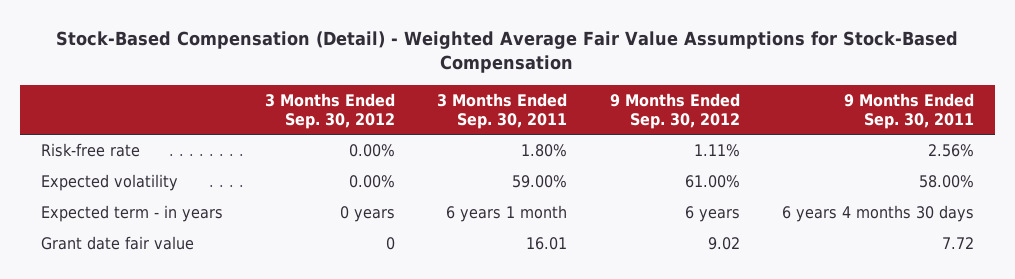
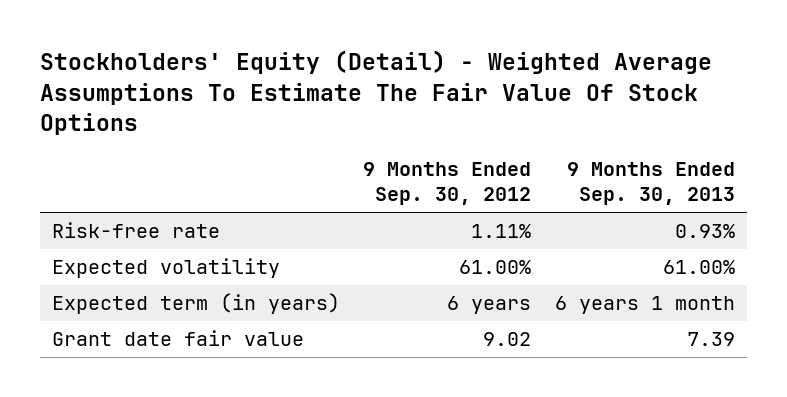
[56,30,959,74] Stock-Based Compensation (Detail) - Weighted Average Fair Value Assumptions for Stock-Based Compensation -> [39,50,712,136] Stockholders' Equity (Detail) - Weighted Average Assumptions To Estimate The Fair Value Of Stock Options
[265,93,396,129] 3 Months Ended Sep. 30, 2012 -> none
[437,93,568,129] 3 Months Ended Sep. 30, 2011 -> none
[843,93,974,129] 9 Months Ended Sep. 30, 2011 -> none
none -> [566,162,735,206] 9 Months Ended Sep. 30, 2013
[41,205,224,223] Expected term - in years -> [51,293,340,315] Expected term (in years)

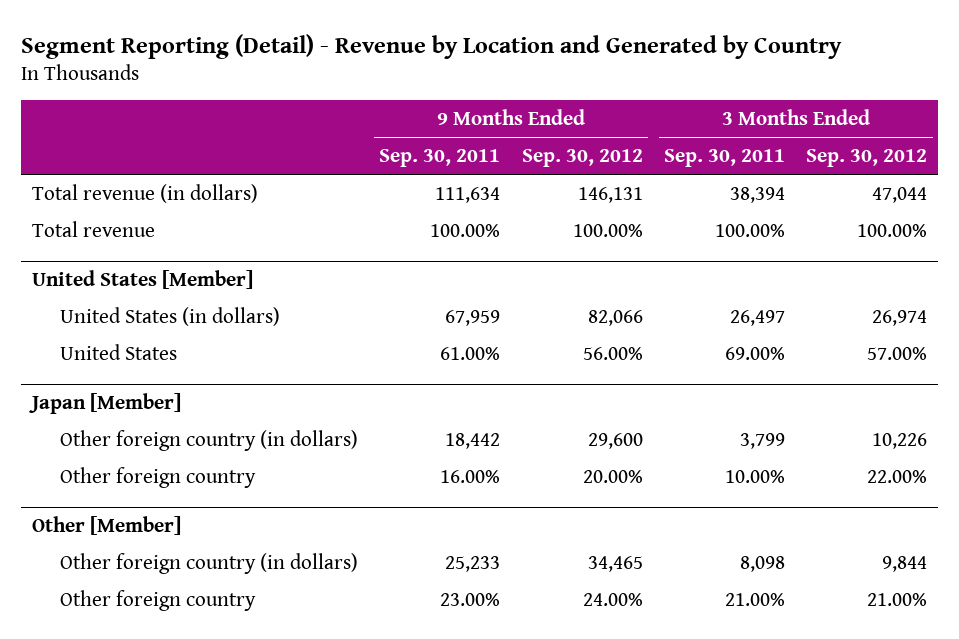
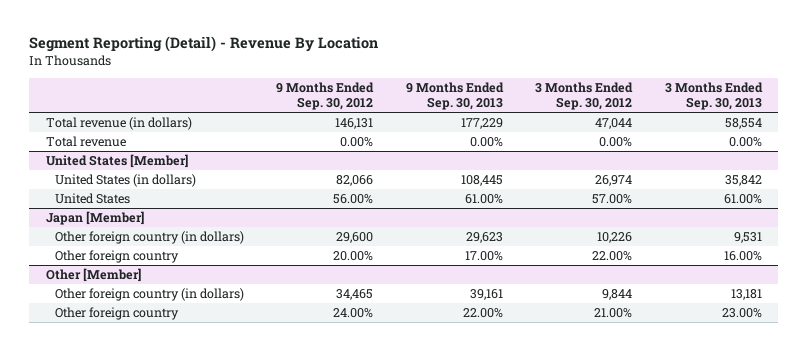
[21,33,843,59] Segment Reporting (Detail) - Revenue by Location and Generated by Country -> [29,36,379,53] Segment Reporting (Detail) - Revenue By Location
[379,148,501,167] Sep. 30, 2011 -> none
[663,148,785,167] Sep. 30, 2011 -> none
none -> [405,81,504,110] 9 Months Ended Sep. 30, 2013
none -> [665,81,764,110] 3 Months Ended Sep. 30, 2013
[572,223,643,237] 100.00% -> [340,137,374,148] 0.00%
[857,223,928,237] 100.00% -> [599,137,633,148] 0.00%

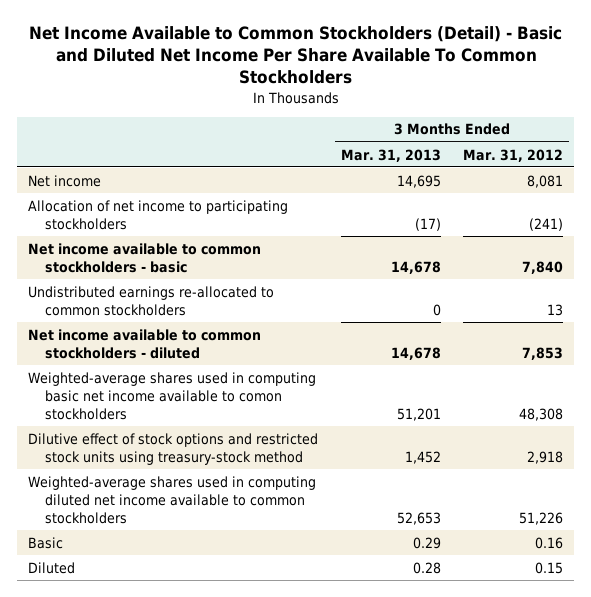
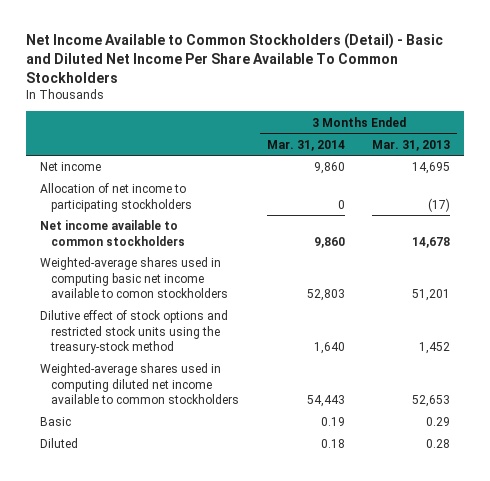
[462,148,563,162] Mar. 31, 2012 -> none
none -> [266,139,345,151] Mar. 31, 2014
[28,285,275,316] Undistributed earnings re-allocated to common stockholders -> none
[28,328,262,359] Net income available to common stockholders - diluted -> none
[28,242,262,273] Net income available to common stockholders - basic -> [40,220,186,246] Net income available to common stockholders
[28,432,319,465] Dilutive effect of stock options and restricted stock units using treasury-stock method -> [40,310,229,354] Dilutive effect of stock options and restricted stock units using the treasury-stock method

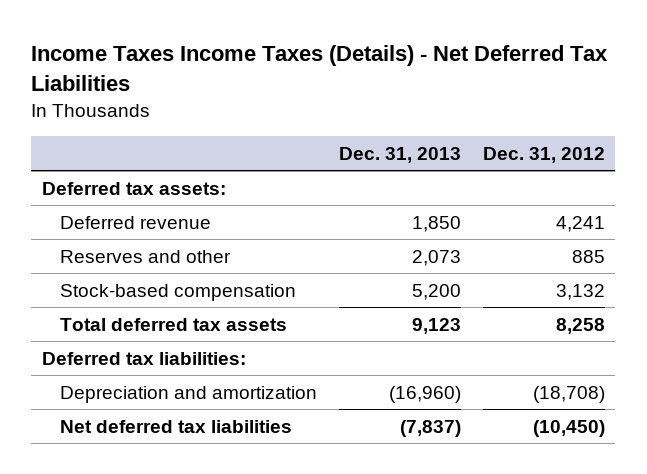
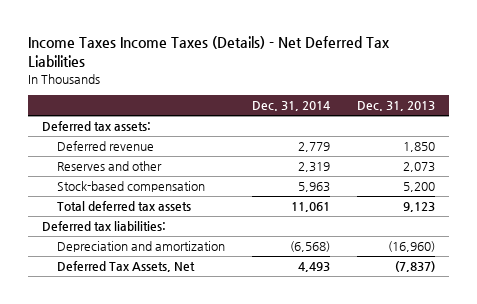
[482,146,605,163] Dec. 31, 2012 -> none
none -> [251,101,330,112] Dec. 31, 2014
[59,419,292,433] Net deferred tax liabilities -> [56,261,195,273] Deferred Tax Assets, Net

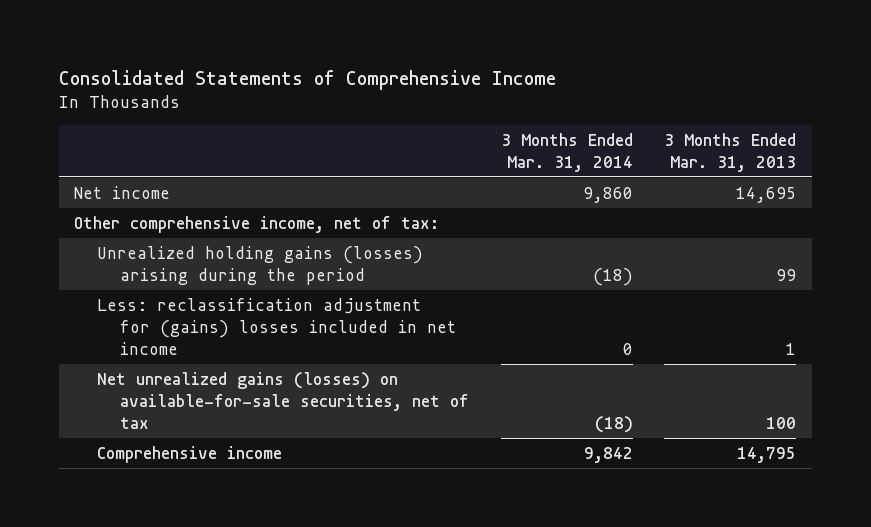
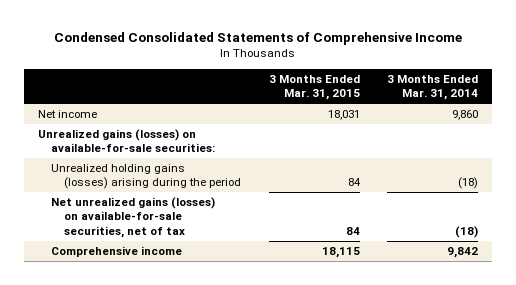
[58,69,556,90] Consolidated Statements of Comprehensive Income -> [54,31,463,45] Condensed Consolidated Statements of Comprehensive Income
[664,132,797,172] 3 Months Ended Mar. 31, 2013 -> none
none -> [268,75,360,101] 3 Months Ended Mar. 31, 2015
[74,215,440,233] Other comprehensive income, net of tax: -> none
none -> [37,129,216,153] Unrealized gains (losses) on available-for-sale securities:
[97,297,457,355] Less: reclassification adjustment for (gains) losses included in net income -> none

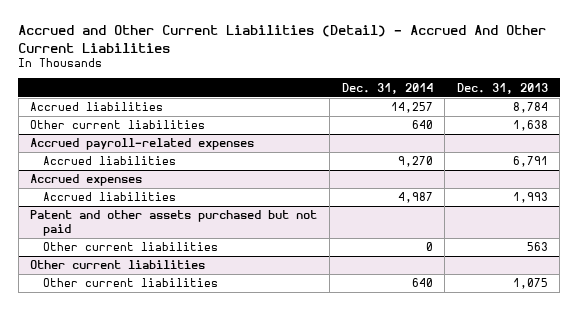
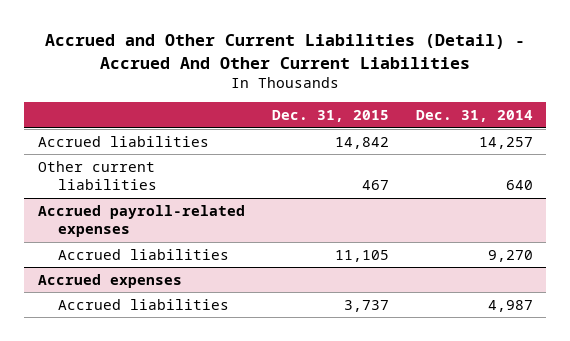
[456,82,548,94] Dec. 31, 2013 -> none
none -> [271,110,389,123] Dec. 31, 2015
[30,210,318,236] Patent and other assets purchased but not paid -> none
[43,242,219,252] Other current liabilities -> none
[30,260,206,270] Other current liabilities -> none
[43,278,219,288] Other current liabilities -> none

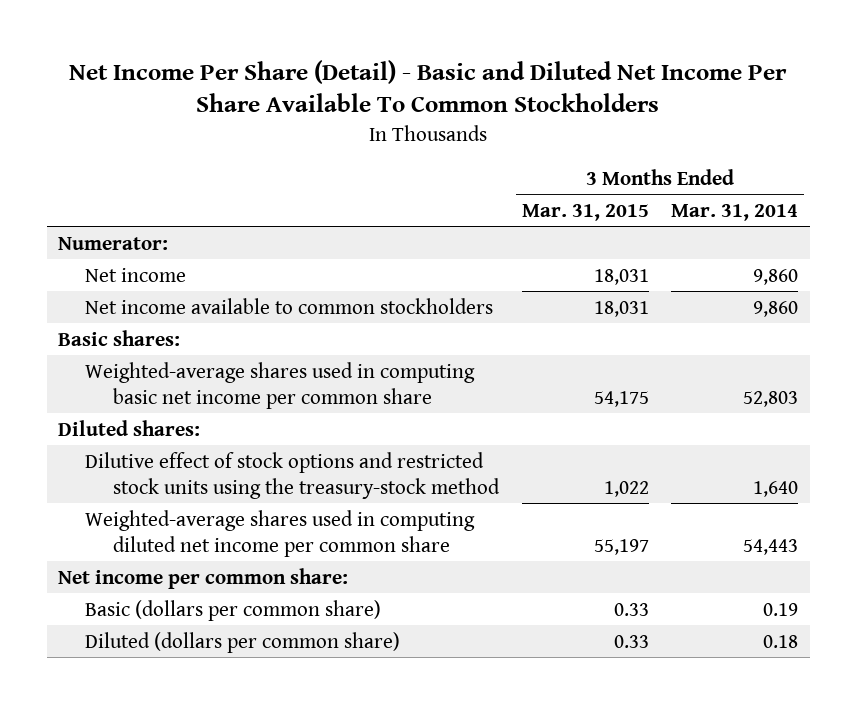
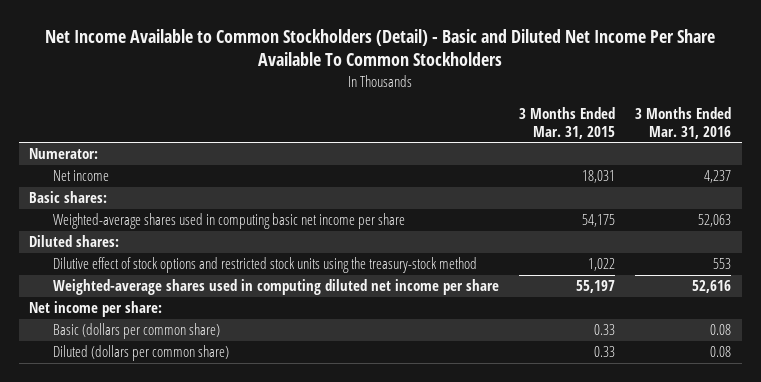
[69,59,788,113] Net Income Per Share (Detail) - Basic and Diluted Net Income Per Share Available To Common Stockholders -> [45,28,716,67] Net Income Available to Common Stockholders (Detail) - Basic and Diluted Net Income Per Share Available To Common Stockholders
[671,203,799,221] Mar. 31, 2014 -> none
none -> [635,106,732,139] 3 Months Ended Mar. 31, 2016
[85,297,494,314] Net income available to common stockholders -> none
[85,361,476,409] Weighted-average shares used in computing basic net income per common share -> [53,213,406,230] Weighted-average shares used in computing basic net income per share
[85,509,476,557] Weighted-average shares used in computing diluted net income per common share -> [53,279,500,296] Weighted-average shares used in computing diluted net income per share
[58,567,349,589] Net income per common share: -> [29,301,163,318] Net income per share:

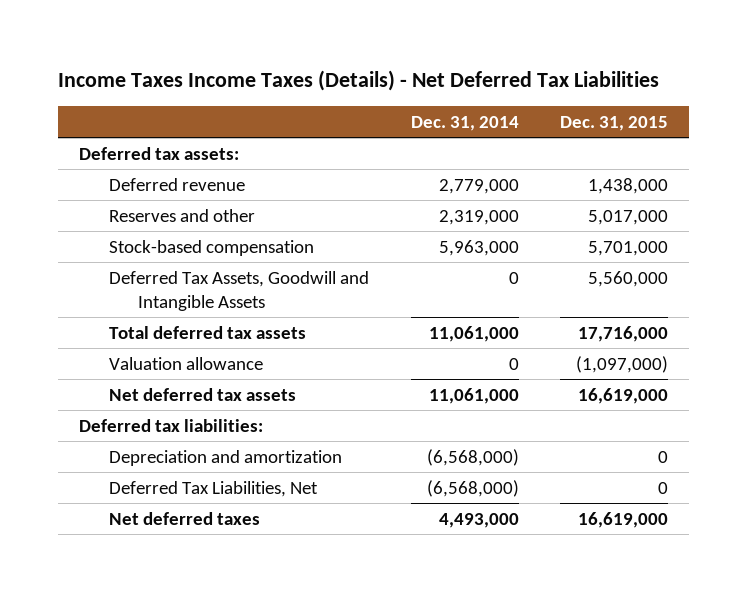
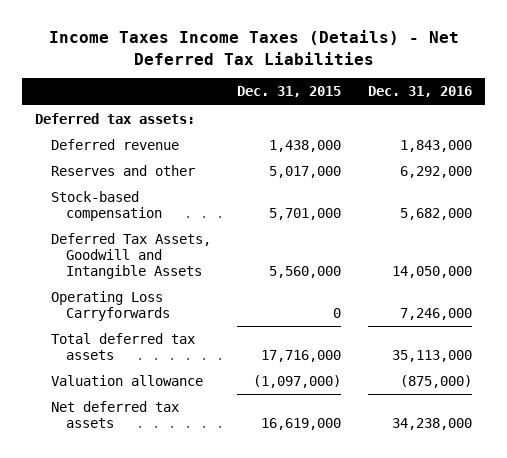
[410,115,519,131] Dec. 31, 2014 -> none
none -> [368,86,473,98] Dec. 31, 2016
none -> [50,291,171,322] Operating Loss Carryforwards
[79,418,264,432] Deferred tax liabilities: -> none
[108,449,342,466] Depreciation and amortization -> none
[108,480,318,497] Deferred Tax Liabilities, Net -> none
[108,511,260,525] Net deferred taxes -> none

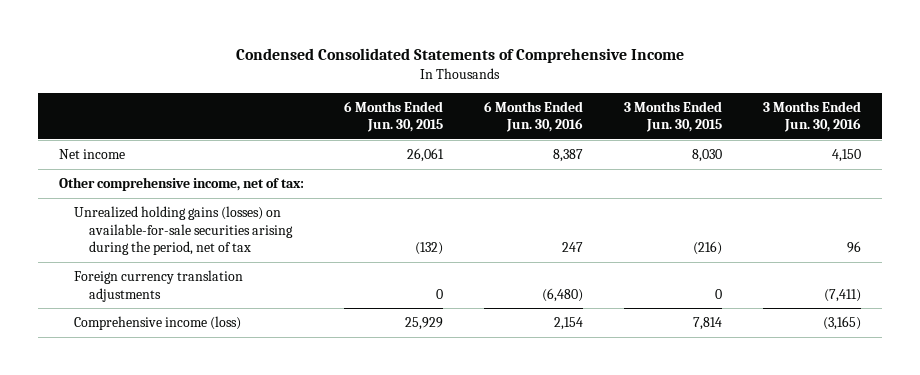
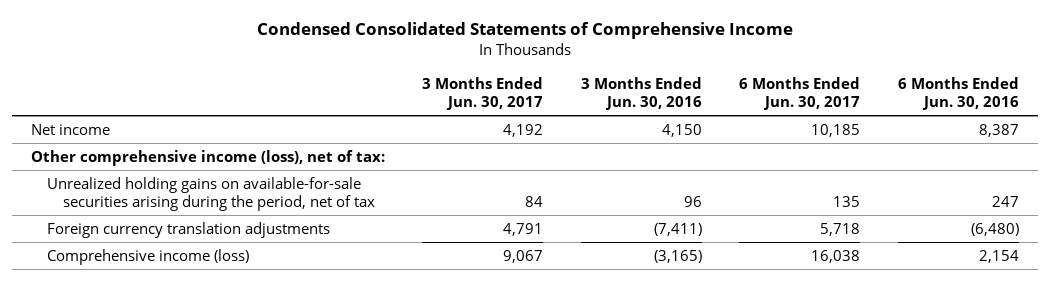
[344,100,444,133] 6 Months Ended Jun. 30, 2015 -> none
[624,100,723,133] 3 Months Ended Jun. 30, 2015 -> none
none -> [422,76,544,110] 3 Months Ended Jun. 30, 2017
none -> [739,76,861,110] 6 Months Ended Jun. 30, 2017
[58,177,304,192] Other comprehensive income, net of tax: -> [30,149,385,166] Other comprehensive income (loss), net of tax:
[73,206,293,256] Unrealized holding gains (losses) on available-for-sale securities arising during the period, net of tax -> [46,176,375,211] Unrealized holding gains on available-for-sale securities arising during the period, net of tax

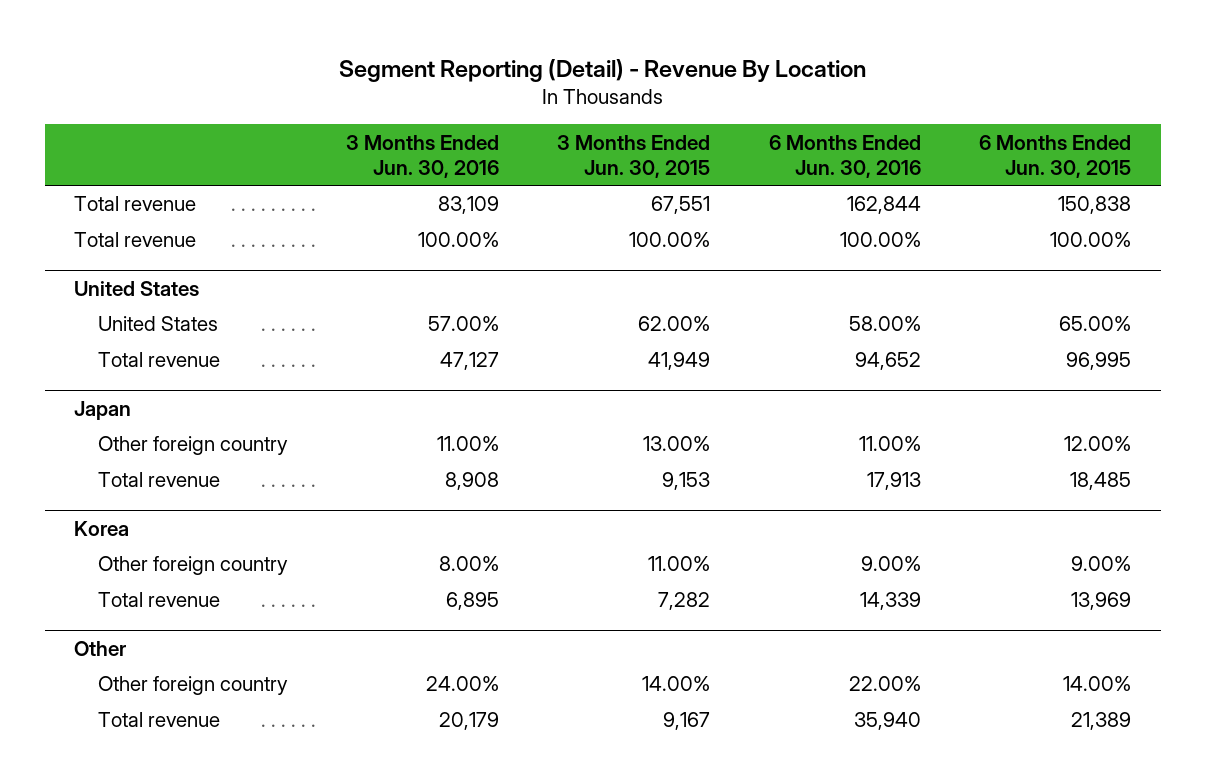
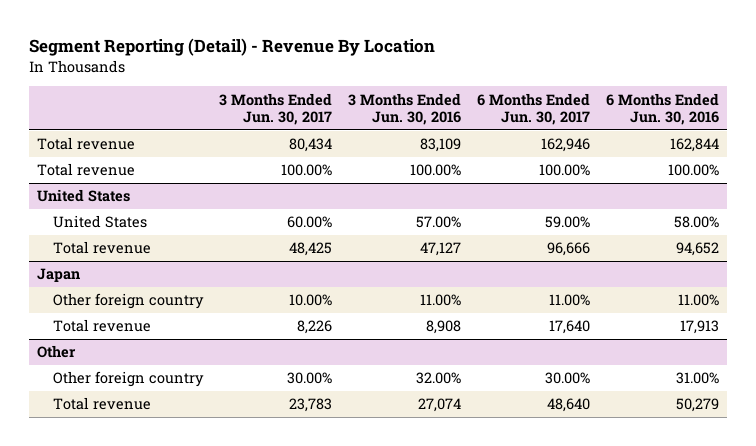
[557,134,711,178] 3 Months Ended Jun. 30, 2015 -> none
[979,134,1132,178] 6 Months Ended Jun. 30, 2015 -> none
none -> [219,92,333,125] 3 Months Ended Jun. 30, 2017
none -> [477,92,591,125] 6 Months Ended Jun. 30, 2017
[74,520,130,536] Korea -> none
[98,556,289,576] Other foreign country -> none
[98,592,221,608] Total revenue -> none
[425,676,499,692] 24.00% -> [416,372,462,385] 32.00%
[848,676,921,692] 22.00% -> [676,372,720,385] 31.00%
[438,712,499,731] 20,179 -> [418,398,462,413] 27,074
[853,712,921,731] 35,940 -> [676,398,720,413] 50,279

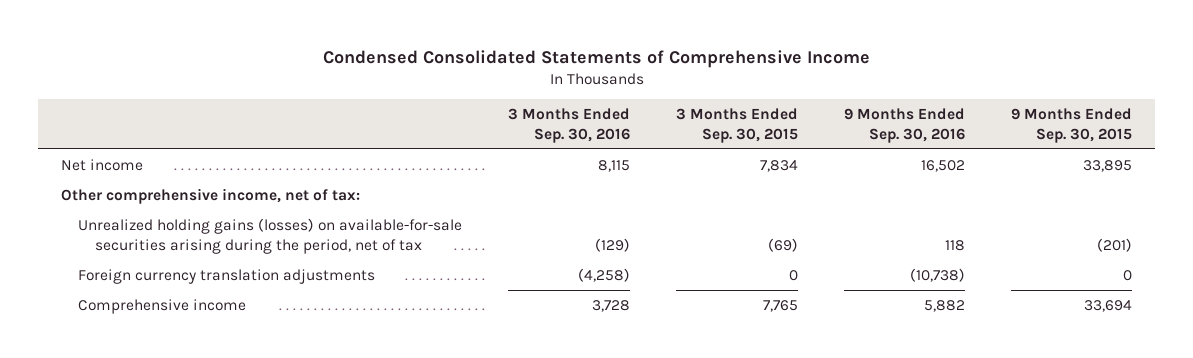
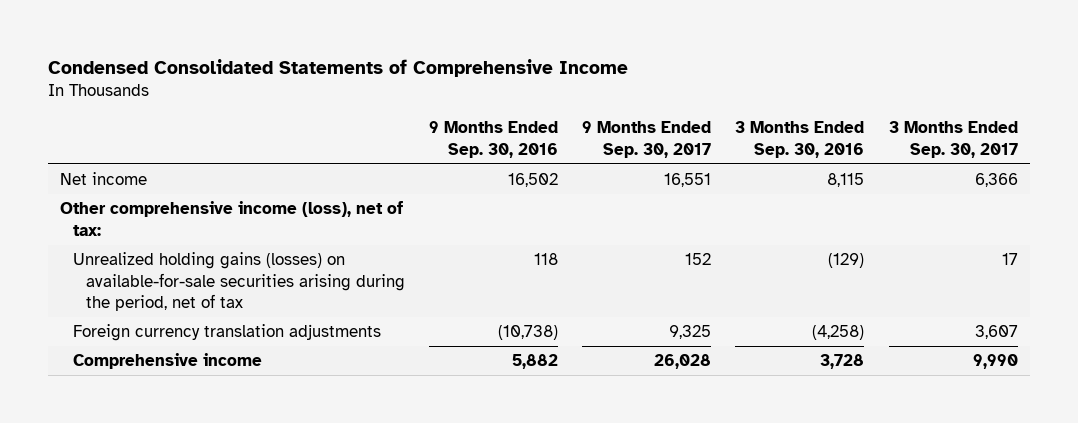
[675,107,798,143] 3 Months Ended Sep. 30, 2015 -> none
[1010,107,1132,143] 9 Months Ended Sep. 30, 2015 -> none
none -> [582,121,712,158] 9 Months Ended Sep. 30, 2017
none -> [888,121,1018,158] 3 Months Ended Sep. 30, 2017
[61,187,361,204] Other comprehensive income, net of tax: -> [60,201,404,236] Other comprehensive income (loss), net of tax:

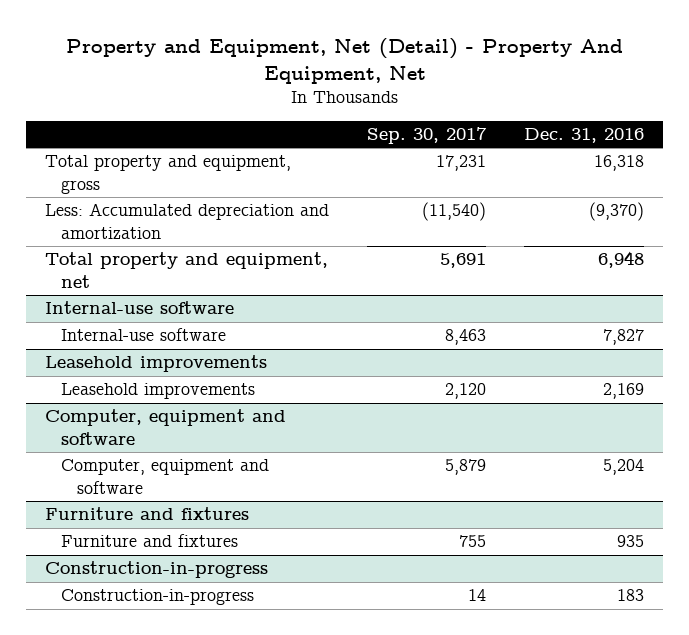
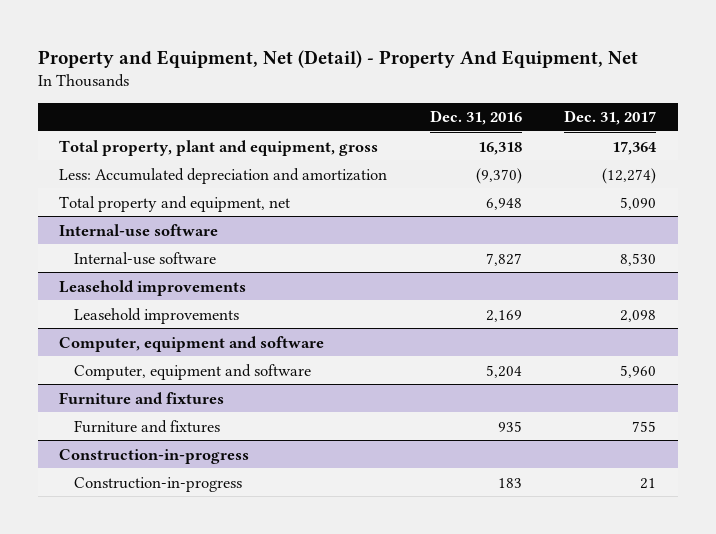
[367,126,488,144] Sep. 30, 2017 -> none
none -> [564,110,657,126] Dec. 31, 2017
[44,155,291,194] Total property and equipment, gross -> [59,139,379,156] Total property, plant and equipment, gross

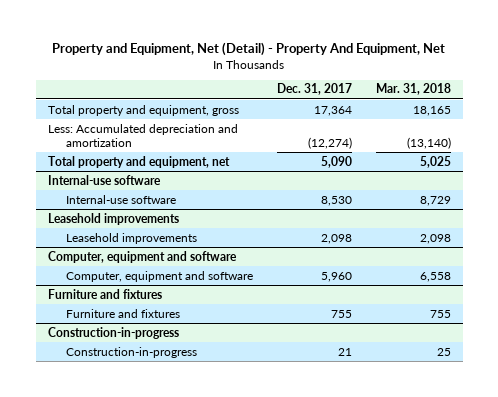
[429,110,522,126] Dec. 31, 2016 -> none
none -> [375,83,451,96] Mar. 31, 2018
[59,139,379,156] Total property, plant and equipment, gross -> [47,104,239,116] Total property and equipment, gross

